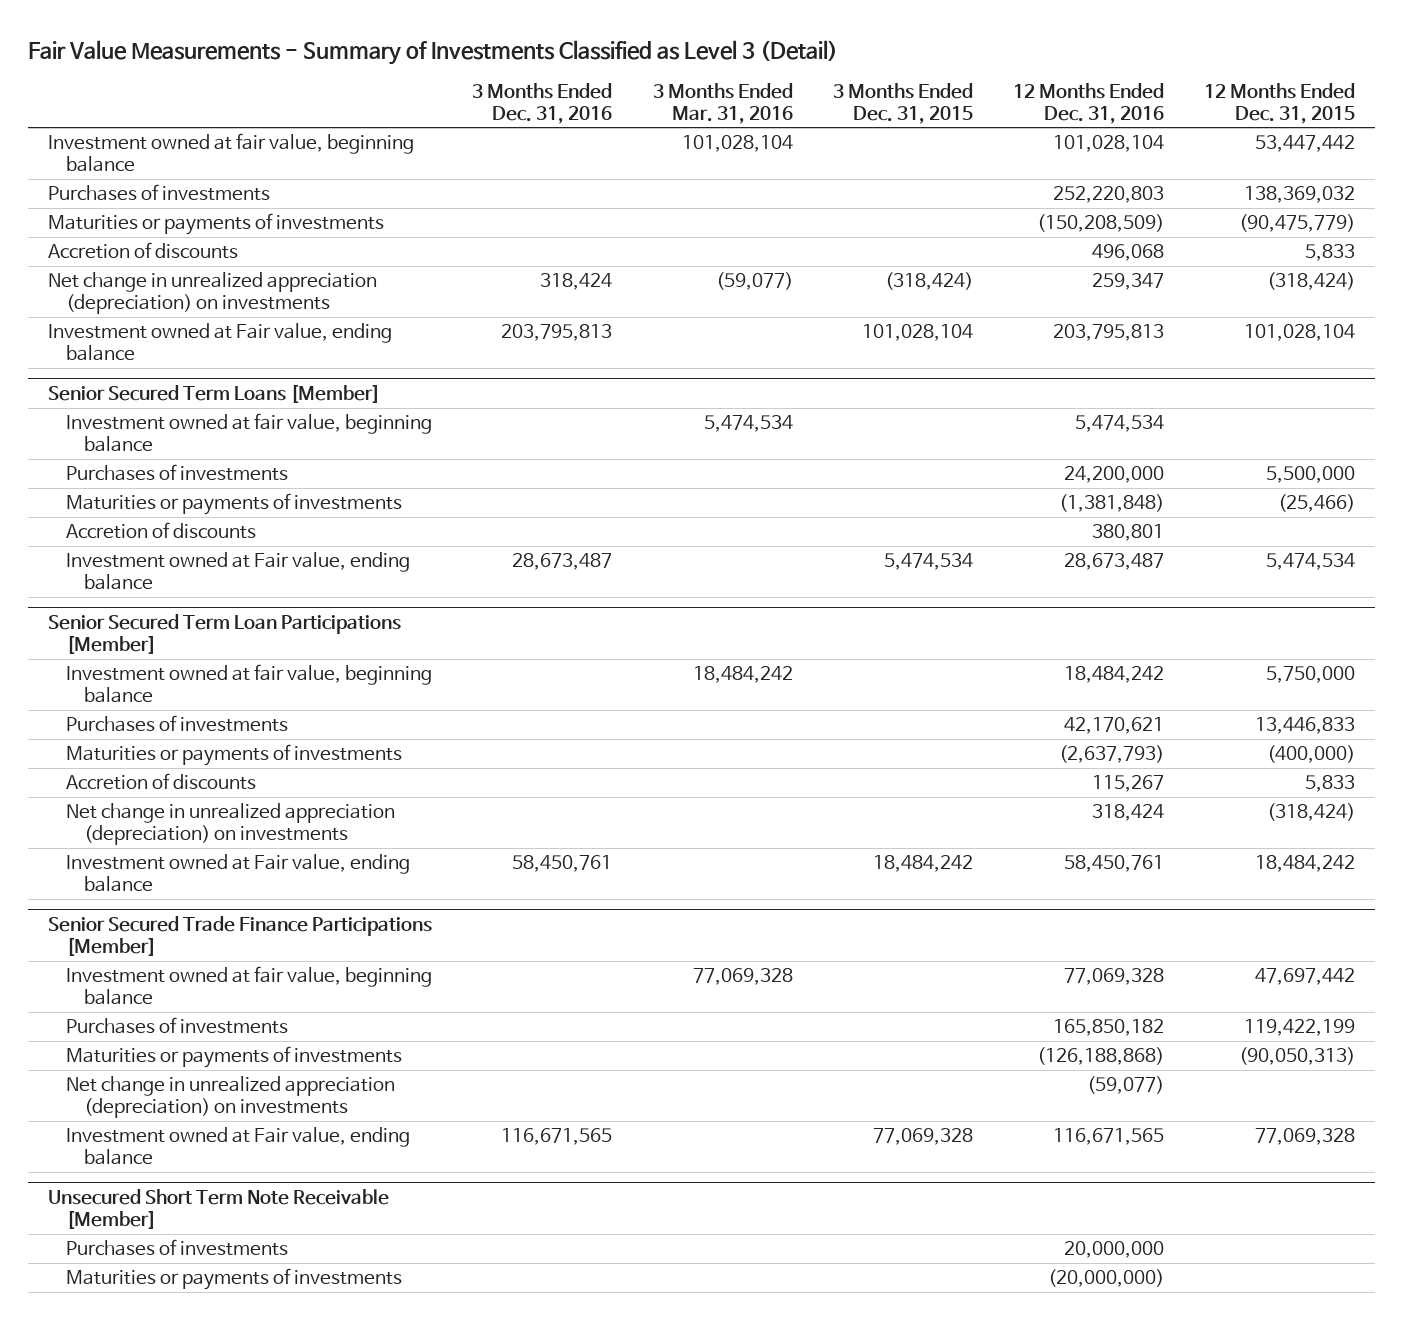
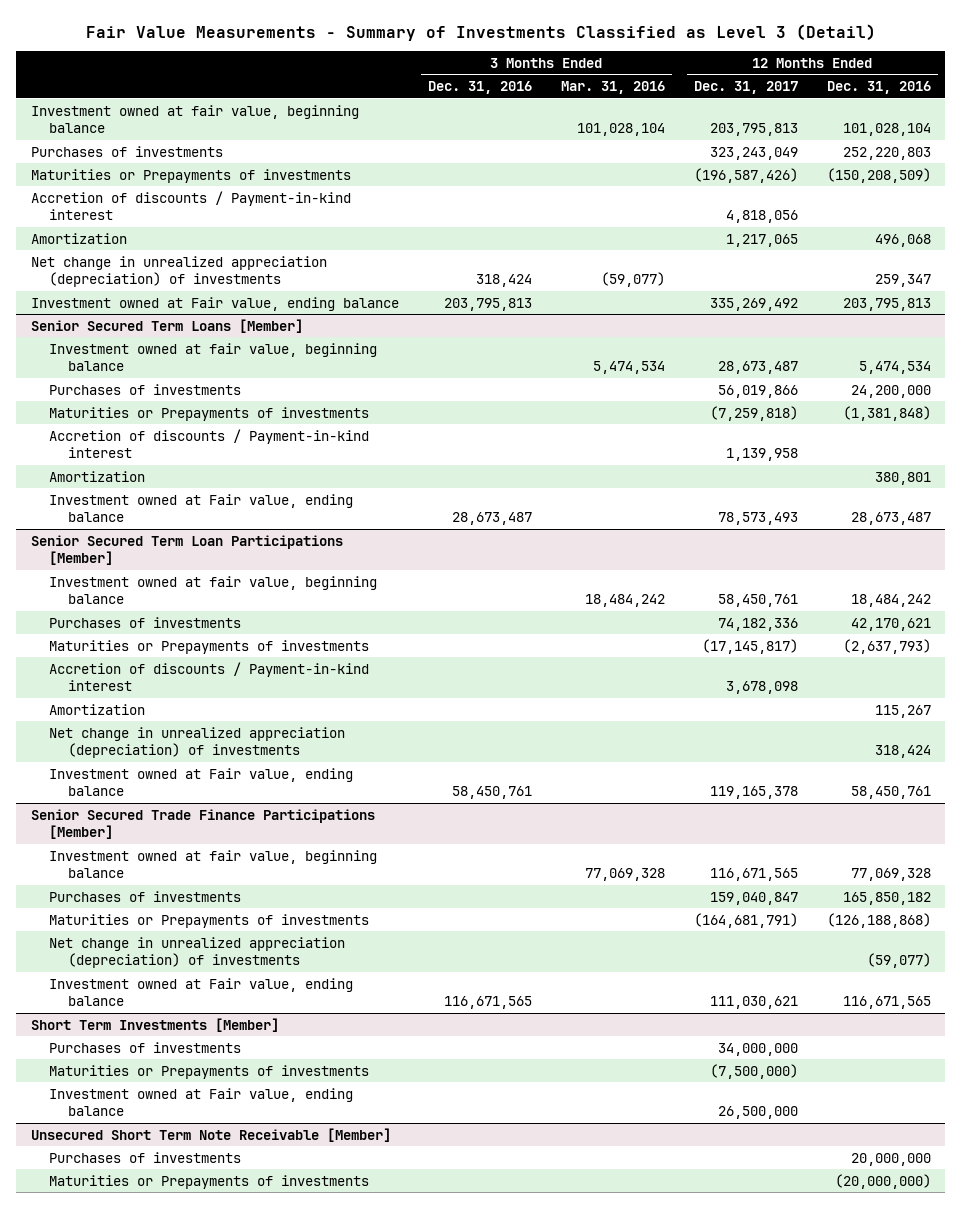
[832,82,973,124] 3 Months Ended Dec. 31, 2015 -> none
[1204,82,1356,124] 12 Months Ended Dec. 31, 2015 -> none
none -> [693,81,798,95] Dec. 31, 2017
[48,213,385,236] Maturities or payments of investments -> [30,168,351,183] Maturities or Prepayments of investments
none -> [30,190,351,221] Accretion of discounts / Payment-in-kind interest
[48,242,239,260] Accretion of discounts -> [30,232,127,244] Amortization
[48,272,378,315] Net change in unrealized appreciation (depreciation) on investments -> [30,255,327,288] Net change in unrealized appreciation (depreciation) of investments
[66,493,403,516] Maturities or payments of investments -> [49,406,370,421] Maturities or Prepayments of investments
none -> [49,428,370,459] Accretion of discounts / Payment-in-kind interest
[66,522,257,540] Accretion of discounts -> [49,470,146,482] Amortization
[66,744,403,767] Maturities or payments of investments -> [49,639,370,654] Maturities or Prepayments of investments
none -> [49,661,370,692] Accretion of discounts / Payment-in-kind interest
[66,773,257,791] Accretion of discounts -> [49,703,146,715] Amortization
[66,803,396,846] Net change in unrealized appreciation (depreciation) on investments -> [49,726,346,759] Net change in unrealized appreciation (depreciation) of investments
[66,1046,403,1069] Maturities or payments of investments -> [49,913,370,928] Maturities or Prepayments of investments
[66,1076,396,1119] Net change in unrealized appreciation (depreciation) on investments -> [49,936,346,969] Net change in unrealized appreciation (depreciation) of investments
none -> [30,1017,279,1032] Short Term Investments [Member]
none -> [49,1041,242,1053] Purchases of investments
none -> [49,1064,370,1079] Maturities or Prepayments of investments
none -> [49,1087,354,1117] Investment owned at Fair value, ending balance
[66,1268,403,1291] Maturities or payments of investments -> [49,1174,370,1189] Maturities or Prepayments of investments

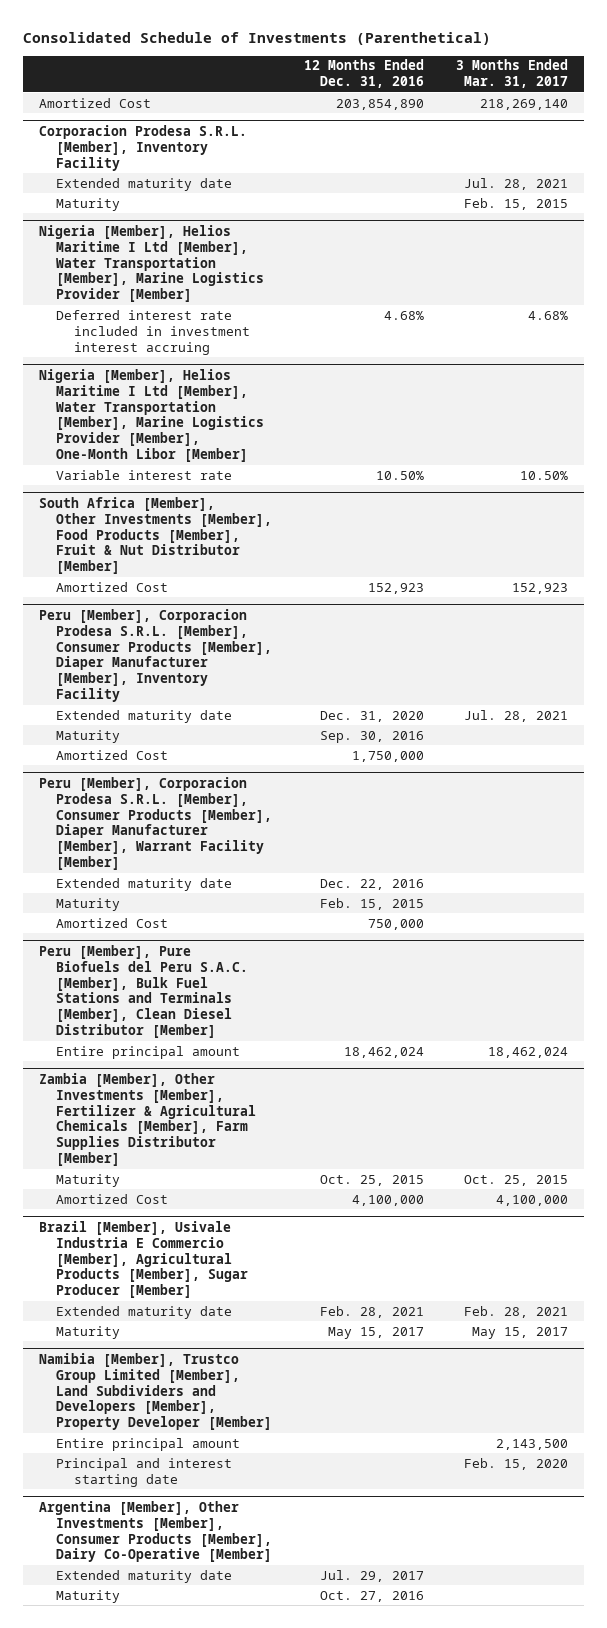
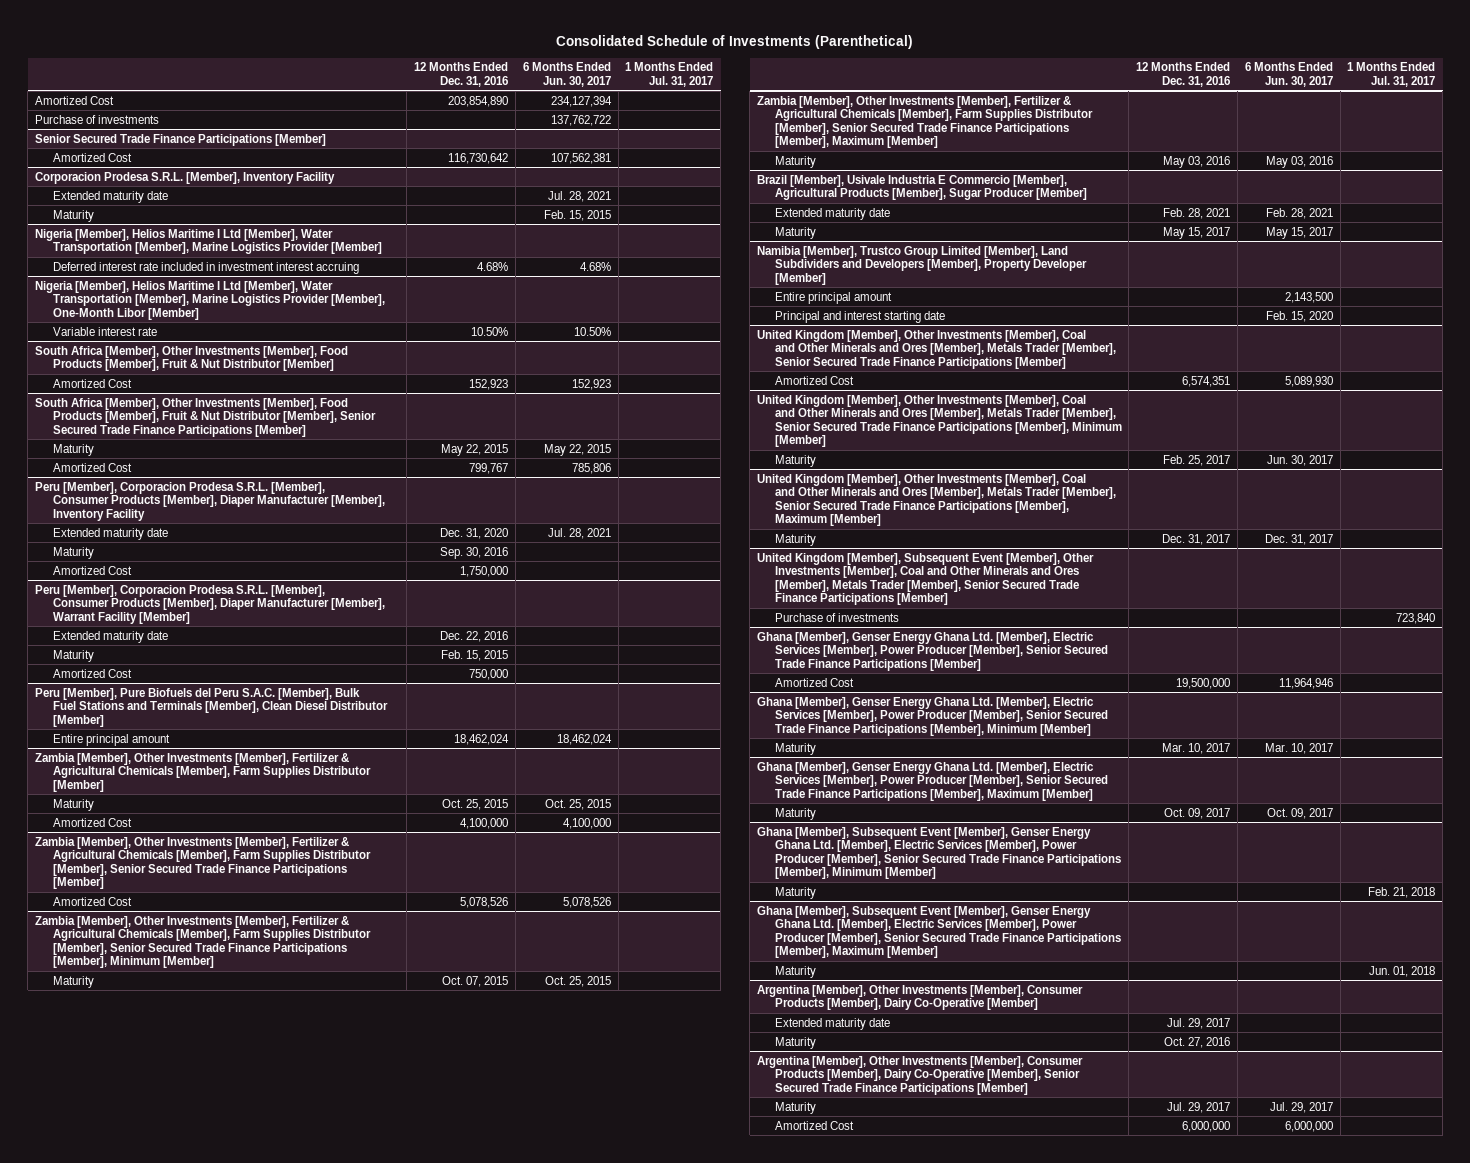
[456,59,569,89] 3 Months Ended Mar. 31, 2017 -> none
none -> [522,62,611,87] 6 Months Ended Jun. 30, 2017
none -> [625,62,714,87] 1 Months Ended Jul. 31, 2017
none -> [35,114,160,124] Purchase of investments
none -> [35,133,327,146] Senior Secured Trade Finance Participations [Member]
none -> [52,152,132,162] Amortized Cost
none -> [35,397,376,437] South Africa [Member], Other Investments [Member], Food Products [Member], Fruit & Nut Distributor [Member], Senior Secured Trade Finance Participations [Member]
none -> [52,443,94,456] Maturity
none -> [52,462,132,472] Amortized Cost
none -> [35,836,371,890] Zambia [Member], Other Investments [Member], Fertilizer & Agricultural Chemicals [Member], Farm Supplies Distributor [Member], Senior Secured Trade Finance Participations [Member]
none -> [52,896,132,906] Amortized Cost
none -> [35,915,371,969] Zambia [Member], Other Investments [Member], Fertilizer & Agricultural Chemicals [Member], Farm Supplies Distributor [Member], Senior Secured Trade Finance Participations [Member], Minimum [Member]
none -> [52,975,94,988] Maturity
none -> [757,95,1093,149] Zambia [Member], Other Investments [Member], Fertilizer & Agricultural Chemicals [Member], Farm Supplies Distributor [Member], Senior Secured Trade Finance Participations [Member], Maximum [Member]
none -> [774,155,816,168] Maturity
none -> [757,329,1116,369] United Kingdom [Member], Other Investments [Member], Coal and Other Minerals and Ores [Member], Metals Trader [Member], Senior Secured Trade Finance Participations [Member]
none -> [774,375,854,385] Amortized Cost
none -> [757,394,1122,448] United Kingdom [Member], Other Investments [Member], Coal and Other Minerals and Ores [Member], Metals Trader [Member], Senior Secured Trade Finance Participations [Member], Minimum [Member]
none -> [774,454,816,467] Maturity
none -> [757,473,1116,527] United Kingdom [Member], Other Investments [Member], Coal and Other Minerals and Ores [Member], Metals Trader [Member], Senior Secured Trade Finance Participations [Member], Maximum [Member]
none -> [774,533,816,546] Maturity
none -> [757,552,1095,606] United Kingdom [Member], Subsequent Event [Member], Other Investments [Member], Coal and Other Minerals and Ores [Member], Metals Trader [Member], Senior Secured Trade Finance Participations [Member]
none -> [774,612,899,622] Purchase of investments
none -> [757,631,1108,671] Ghana [Member], Genser Energy Ghana Ltd. [Member], Electric Services [Member], Power Producer [Member], Senior Secured Trade Finance Participations [Member]
none -> [774,677,854,687] Amortized Cost
none -> [757,696,1108,736] Ghana [Member], Genser Energy Ghana Ltd. [Member], Electric Services [Member], Power Producer [Member], Senior Secured Trade Finance Participations [Member], Minimum [Member]
none -> [774,742,816,755] Maturity
none -> [757,761,1108,801] Ghana [Member], Genser Energy Ghana Ltd. [Member], Electric Services [Member], Power Producer [Member], Senior Secured Trade Finance Participations [Member], Maximum [Member]
none -> [774,807,816,820] Maturity
none -> [757,826,1121,880] Ghana [Member], Subsequent Event [Member], Genser Energy Ghana Ltd. [Member], Electric Services [Member], Power Producer [Member], Senior Secured Trade Finance Participations [Member], Minimum [Member]
none -> [774,886,816,899] Maturity
none -> [757,905,1121,959] Ghana [Member], Subsequent Event [Member], Genser Energy Ghana Ltd. [Member], Electric Services [Member], Power Producer [Member], Senior Secured Trade Finance Participations [Member], Maximum [Member]
none -> [774,965,816,978] Maturity
none -> [757,1055,1084,1095] Argentina [Member], Other Investments [Member], Consumer Products [Member], Dairy Co-Operative [Member], Senior Secured Trade Finance Participations [Member]
none -> [774,1101,816,1114] Maturity
none -> [774,1120,854,1130] Amortized Cost

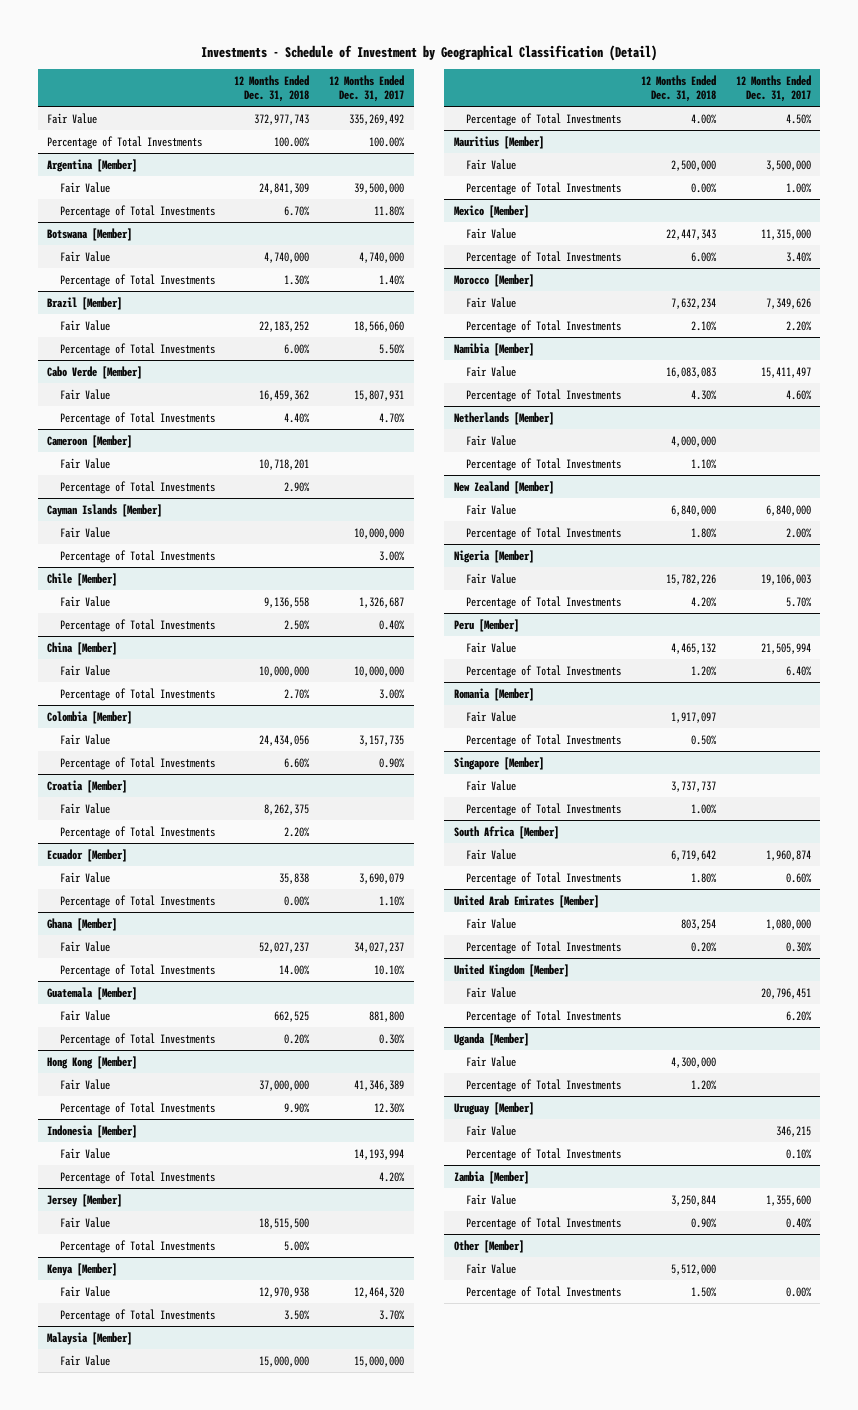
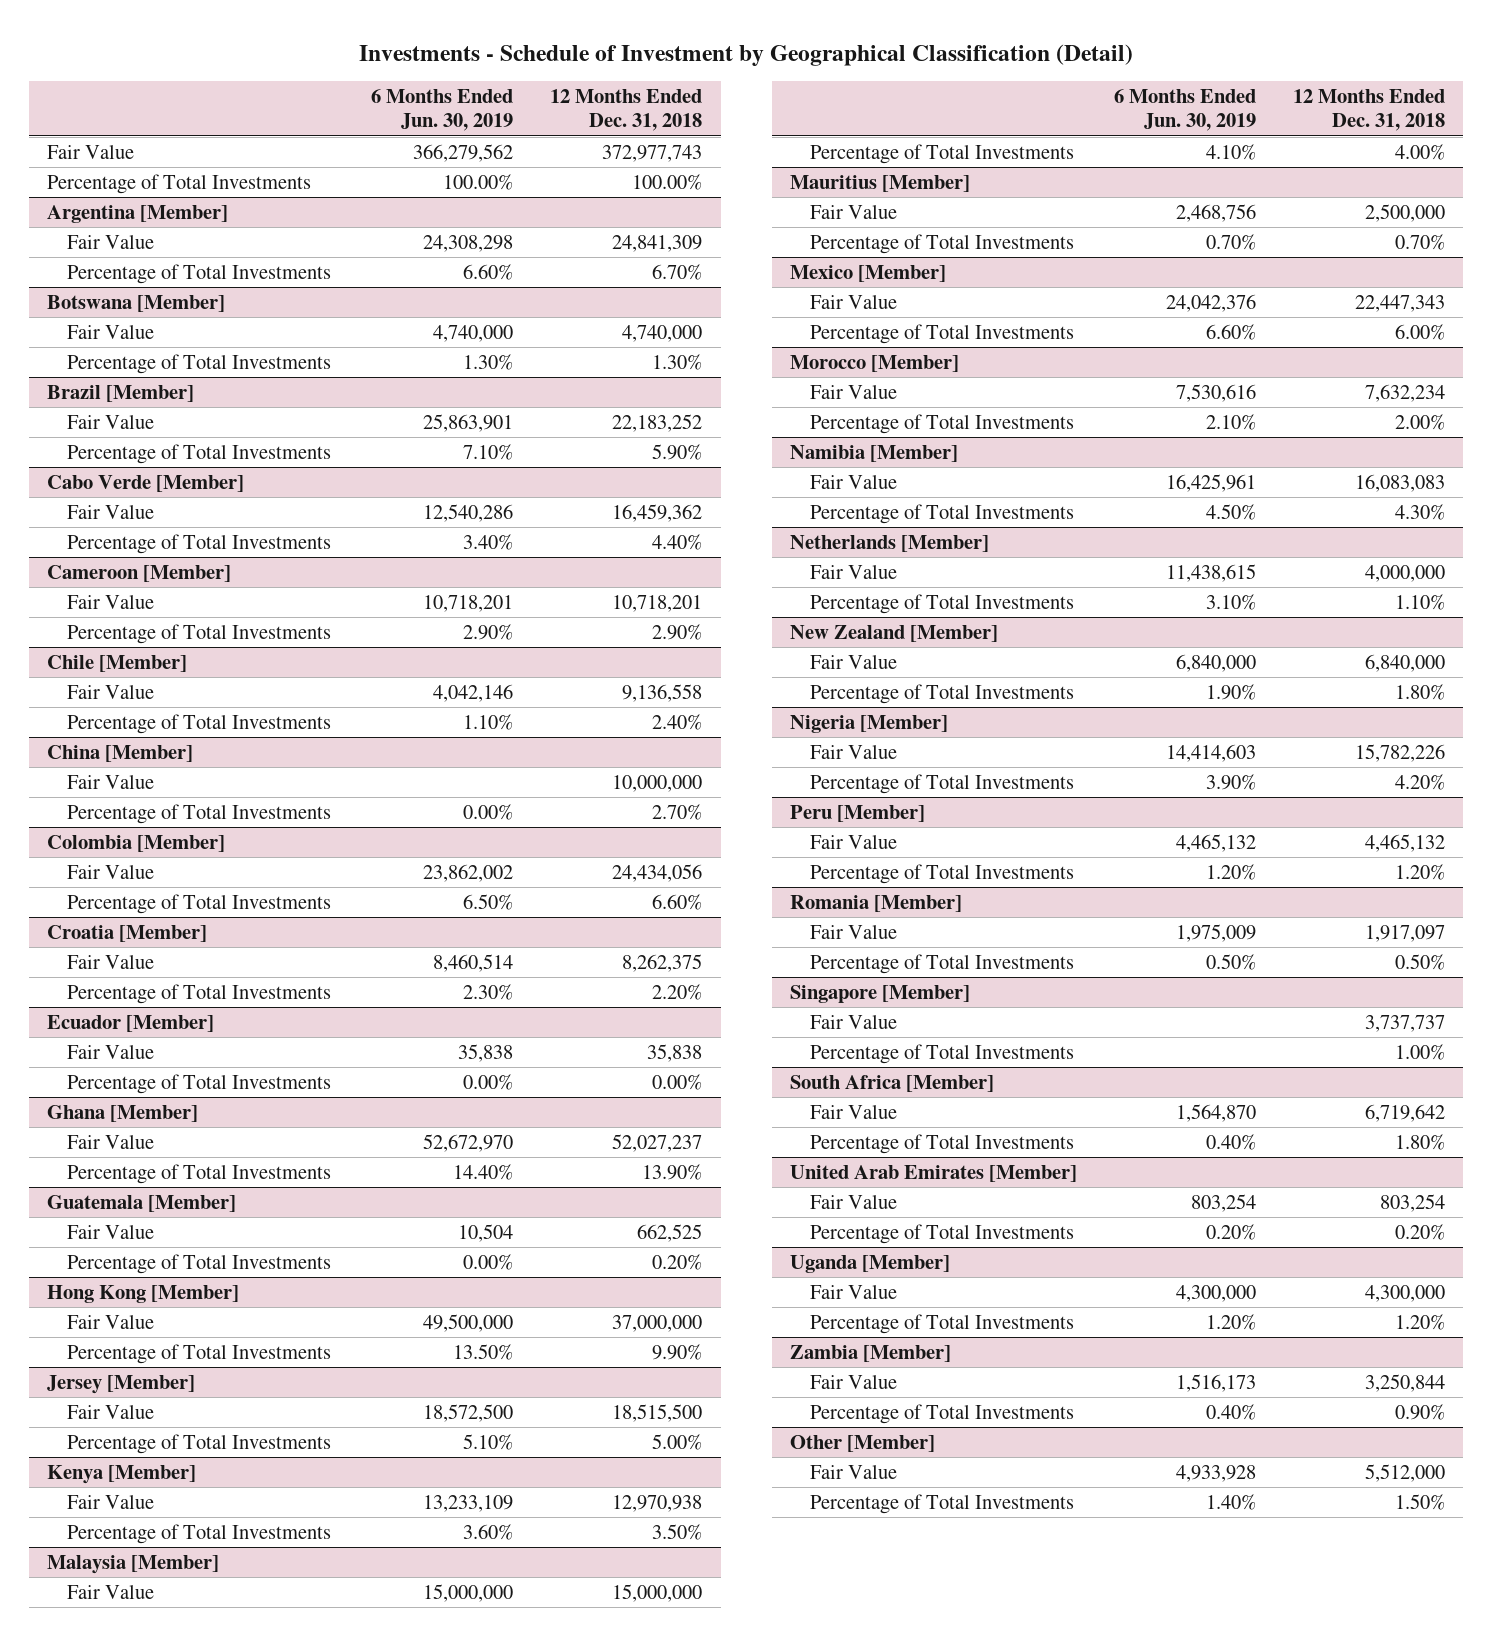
[328,74,404,103] 12 Months Ended Dec. 31, 2017 -> none
none -> [371,88,514,132] 6 Months Ended Jun. 30, 2019
[284,343,311,354] 6.00% -> [652,443,703,460] 5.90%
[47,503,163,517] Cayman Islands [Member] -> none
[59,526,110,538] Fair Value -> none
[59,549,215,563] Percentage of Total Investments -> none
[284,619,311,630] 2.50% -> [652,713,703,730] 2.40%
[279,964,311,975] 14.00% -> [642,1163,703,1180] 13.90%
[47,1124,138,1138] Indonesia [Member] -> none
[59,1147,110,1159] Fair Value -> none
[59,1170,215,1184] Percentage of Total Investments -> none
[691,182,718,193] 0.00% -> [1394,233,1445,250] 0.70%
[691,320,718,331] 2.10% -> [1394,413,1445,430] 2.00%
[454,963,570,977] United Kingdom [Member] -> none
[466,986,517,998] Fair Value -> none
[466,1009,622,1023] Percentage of Total Investments -> none
[454,1101,535,1115] Uruguay [Member] -> none
[466,1124,517,1136] Fair Value -> none
[466,1147,622,1161] Percentage of Total Investments -> none

